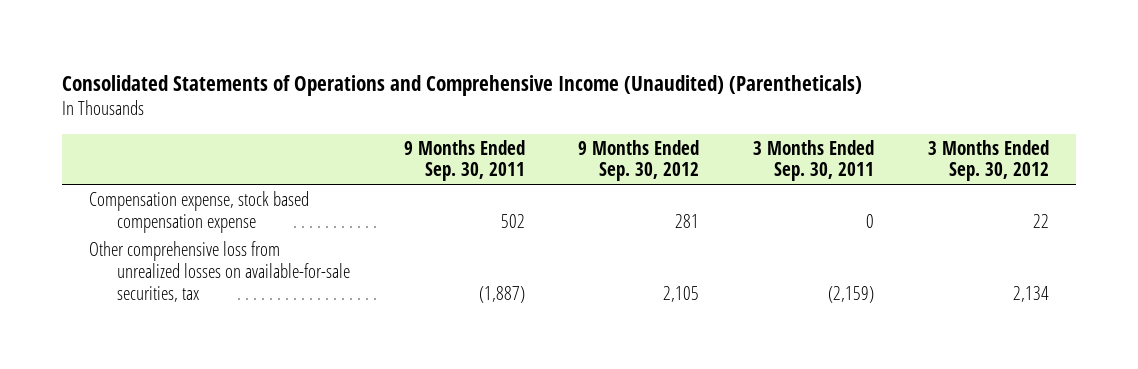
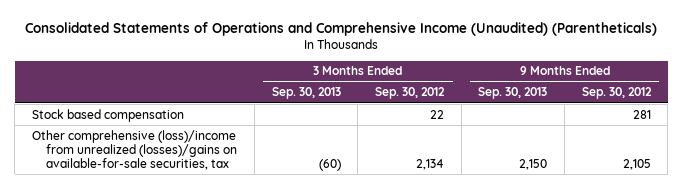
[403,139,525,182] 9 Months Ended Sep. 30, 2011 -> none
[753,139,875,182] 3 Months Ended Sep. 30, 2011 -> none
none -> [271,87,341,100] Sep. 30, 2013
none -> [478,87,548,100] Sep. 30, 2013
[88,190,309,233] Compensation expense, stock based compensation expense -> [31,108,184,122] Stock based compensation
[88,240,350,302] Other comprehensive loss from unrealized losses on available-for-sale securities, tax -> [31,129,238,171] Other comprehensive (loss)/income from unrealized (losses)/gains on available-for-sale securities, tax

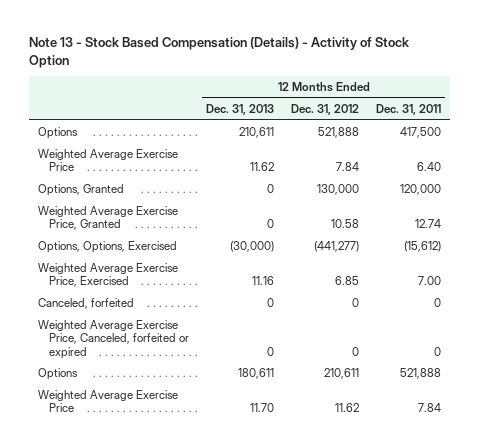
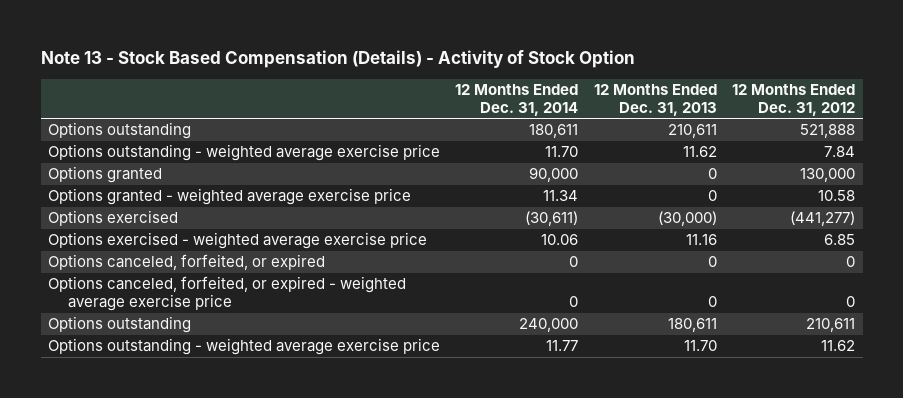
[376,103,442,115] Dec. 31, 2011 -> none
none -> [455,84,579,116] 12 Months Ended Dec. 31, 2014
[37,127,78,140] Options -> [48,122,192,140] Options outstanding
[37,149,178,172] Weighted Average Exercise Price -> [48,144,441,162] Options outstanding - weighted average exercise price
[37,184,124,197] Options, Granted -> [48,166,163,184] Options granted
[37,206,178,231] Weighted Average Exercise Price, Granted -> [48,188,412,206] Options granted - weighted average exercise price
[37,241,177,254] Options, Options, Exercised -> [48,210,179,227] Options exercised
[37,263,178,288] Weighted Average Exercise Price, Exercised -> [48,232,428,250] Options exercised - weighted average exercise price
[37,298,134,310] Canceled, forfeited -> [48,254,326,271] Options canceled, forfeited, or expired
[37,320,190,359] Weighted Average Exercise Price, Canceled, forfeited or expired -> [48,276,407,312] Options canceled, forfeited, or expired - weighted average exercise price
[37,368,78,381] Options -> [48,316,192,334] Options outstanding
[37,390,178,413] Weighted Average Exercise Price -> [48,338,441,356] Options outstanding - weighted average exercise price

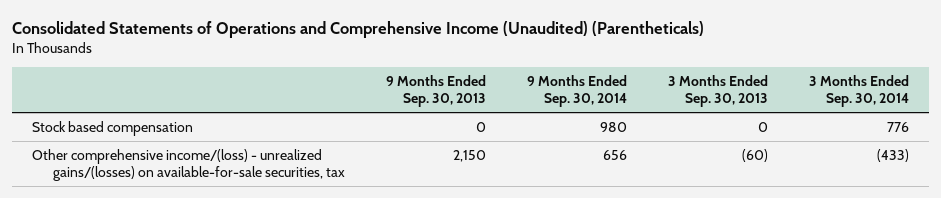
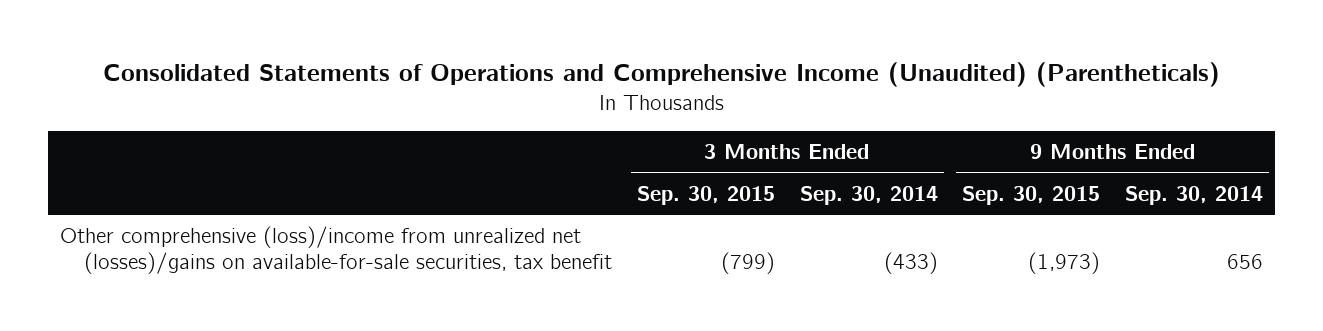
[385,74,486,108] 9 Months Ended Sep. 30, 2013 -> none
[667,74,768,108] 3 Months Ended Sep. 30, 2013 -> none
none -> [637,185,776,205] Sep. 30, 2015
none -> [962,185,1101,205] Sep. 30, 2015
[32,120,194,136] Stock based compensation -> none
[32,148,345,182] Other comprehensive income/(loss) - unrealized gains/(losses) on available-for-sale securities, tax -> [60,226,613,275] Other comprehensive (loss)/income from unrealized net (losses)/gains on available-for-sale securities, tax benefit

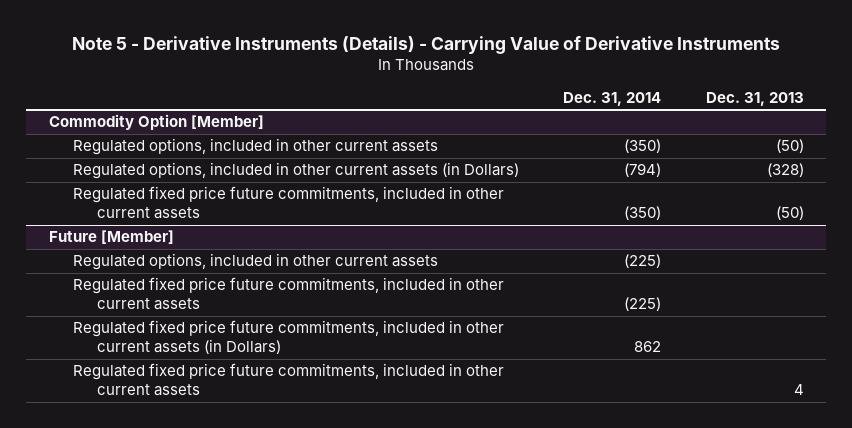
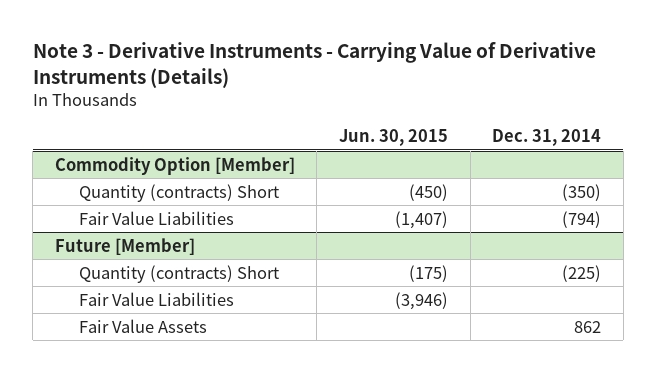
[72,35,781,54] Note 5 - Derivative Instruments (Details) - Carrying Value of Derivative Instruments -> [32,42,596,88] Note 3 - Derivative Instruments - Carrying Value of Derivative Instruments (Details)
[705,92,804,107] Dec. 31, 2013 -> none
none -> [338,129,448,147] Jun. 30, 2015
[72,186,504,220] Regulated fixed price future commitments, included in other current assets -> none
[72,138,438,156] Regulated options, included in other current assets -> [78,183,279,202] Quantity (contracts) Short
[72,162,519,180] Regulated options, included in other current assets (in Dollars) -> [78,210,234,225] Fair Value Liabilities
[72,277,504,311] Regulated fixed price future commitments, included in other current assets -> none
[72,363,504,397] Regulated fixed price future commitments, included in other current assets -> none
[72,253,438,271] Regulated options, included in other current assets -> [78,264,279,283] Quantity (contracts) Short
none -> [78,291,234,306] Fair Value Liabilities
[72,320,504,355] Regulated fixed price future commitments, included in other current assets (in Dollars) -> [78,318,207,333] Fair Value Assets

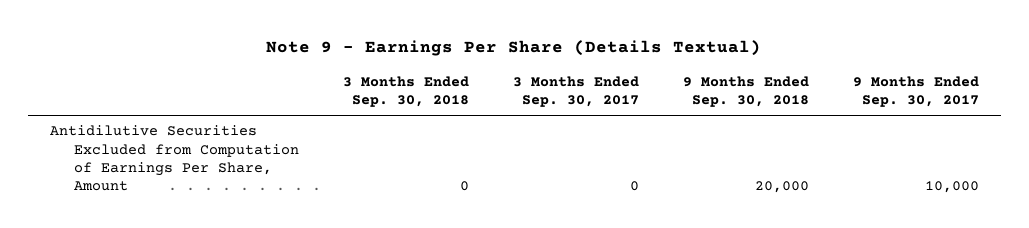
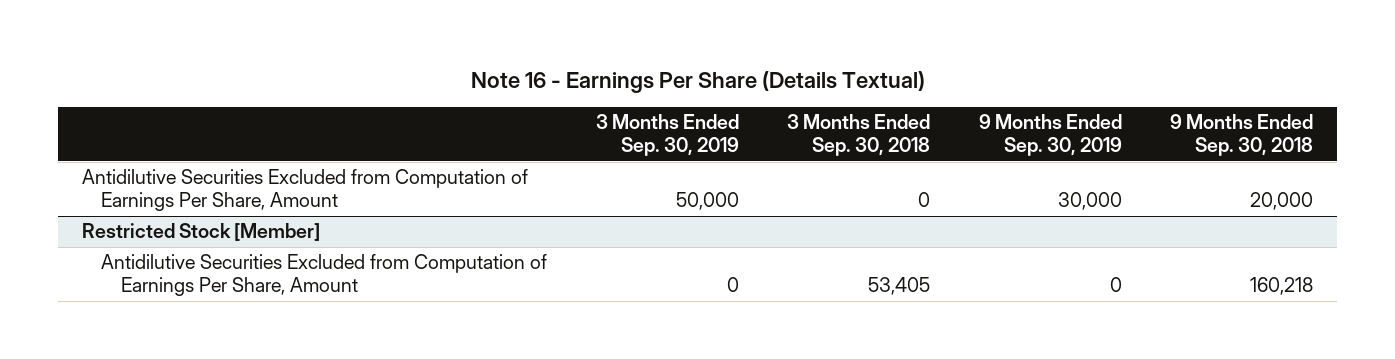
[266,39,762,56] Note 9 - Earnings Per Share (Details Textual) -> [470,70,925,93] Note 16 - Earnings Per Share (Details Textual)
[513,76,640,108] 3 Months Ended Sep. 30, 2017 -> none
[852,76,979,108] 9 Months Ended Sep. 30, 2017 -> none
none -> [595,114,739,157] 3 Months Ended Sep. 30, 2019
none -> [978,114,1122,157] 9 Months Ended Sep. 30, 2019
none -> [81,223,320,242] Restricted Stock [Member]
none -> [101,254,548,297] Antidilutive Securities Excluded from Computation of Earnings Per Share, Amount

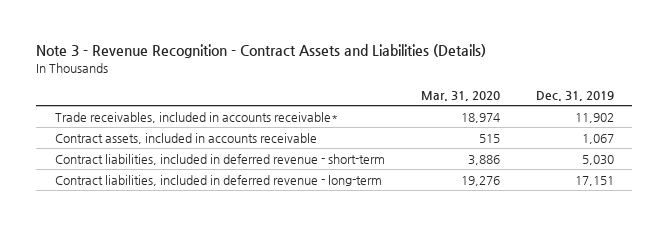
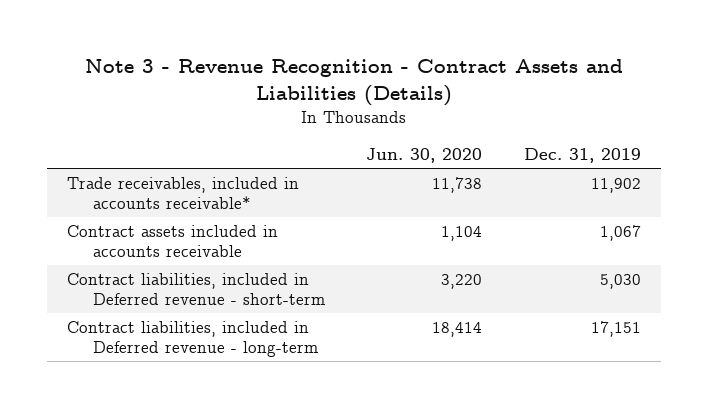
[420,90,500,101] Mar. 31, 2020 -> none
none -> [366,148,483,164] Jun. 30, 2020
[54,132,317,144] Contract assets, included in accounts receivable -> [67,224,279,258] Contract assets included in accounts receivable
[54,153,385,165] Contract liabilities, included in deferred revenue - short-term -> [67,272,326,306] Contract liabilities, included in Deferred revenue - short-term
[54,174,382,186] Contract liabilities, included in deferred revenue - long-term -> [67,320,319,358] Contract liabilities, included in Deferred revenue - long-term

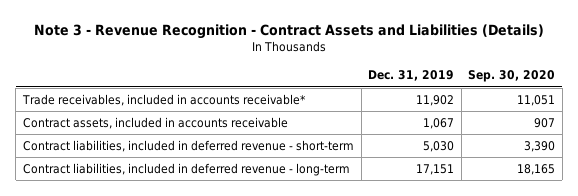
[366,148,483,164] Jun. 30, 2020 -> none
none -> [468,70,556,83] Sep. 30, 2020
[67,224,279,258] Contract assets included in accounts receivable -> [23,116,289,129] Contract assets, included in accounts receivable
[67,272,326,306] Contract liabilities, included in Deferred revenue - short-term -> [23,139,355,152] Contract liabilities, included in deferred revenue - short-term
[67,320,319,358] Contract liabilities, included in Deferred revenue - long-term -> [23,162,351,176] Contract liabilities, included in deferred revenue - long-term

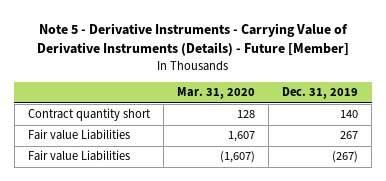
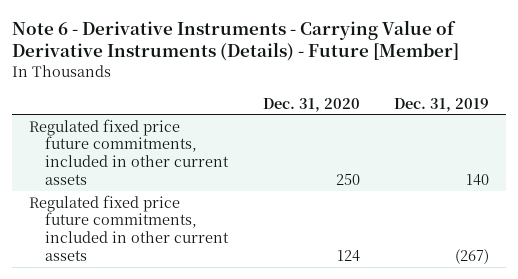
[37,22,350,56] Note 5 - Derivative Instruments - Carrying Value of Derivative Instruments (Details) - Future [Member] -> [11,19,459,62] Note 6 - Derivative Instruments - Carrying Value of Derivative Instruments (Details) - Future [Member]
[177,87,256,100] Mar. 31, 2020 -> none
none -> [262,97,360,112] Dec. 31, 2020
[27,129,130,141] Fair value Liabilities -> none
[27,108,151,122] Contract quantity short -> [29,118,230,186] Regulated fixed price future commitments, included in other current assets
[27,150,130,162] Fair value Liabilities -> [29,194,230,262] Regulated fixed price future commitments, included in other current assets

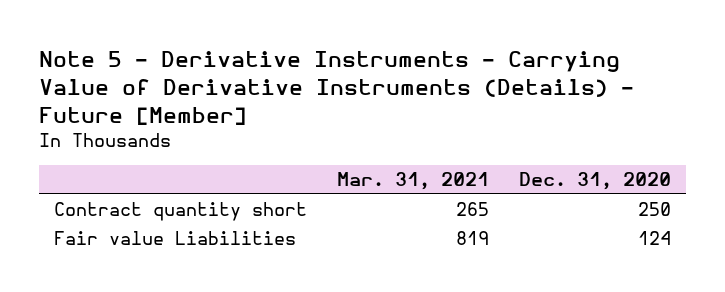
[11,19,459,62] Note 6 - Derivative Instruments - Carrying Value of Derivative Instruments (Details) - Future [Member] -> [39,51,635,125] Note 5 - Derivative Instruments - Carrying Value of Derivative Instruments (Details) - Future [Member]
[394,97,490,112] Dec. 31, 2019 -> none
none -> [337,172,490,191] Mar. 31, 2021
[29,118,230,186] Regulated fixed price future commitments, included in other current assets -> [54,202,308,222] Contract quantity short
[29,194,230,262] Regulated fixed price future commitments, included in other current assets -> [54,231,297,246] Fair value Liabilities

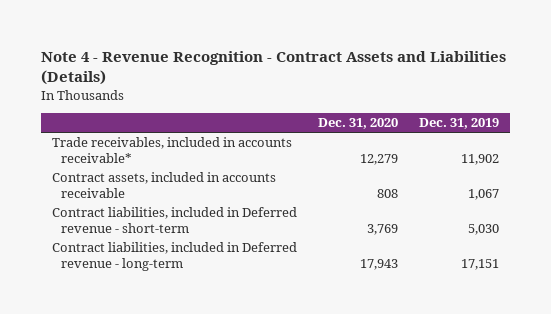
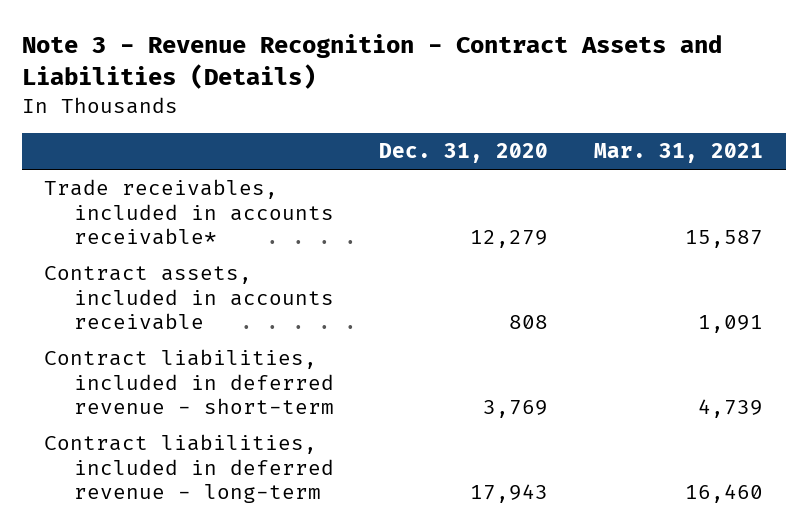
[41,50,507,85] Note 4 - Revenue Recognition - Contract Assets and Liabilities (Details) -> [21,34,722,90] Note 3 - Revenue Recognition - Contract Assets and Liabilities (Details)
[419,118,500,130] Dec. 31, 2019 -> none
none -> [594,143,764,164] Mar. 31, 2021
[51,207,297,234] Contract liabilities, included in Deferred revenue - short-term -> [44,349,334,415] Contract liabilities, included in deferred revenue - short-term
[51,242,297,272] Contract liabilities, included in Deferred revenue - long-term -> [44,434,334,504] Contract liabilities, included in deferred revenue - long-term

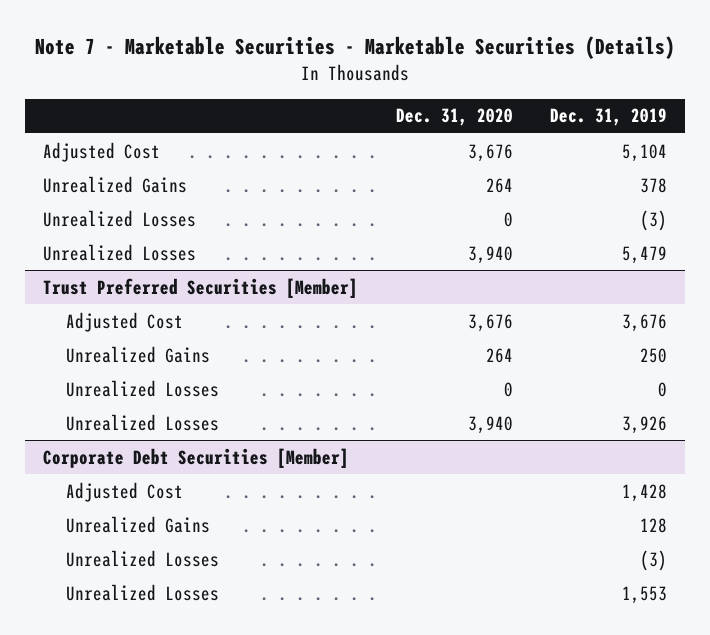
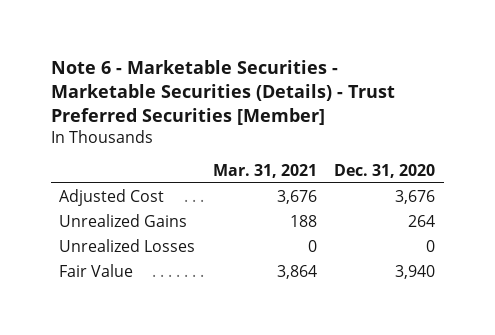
[35,36,676,60] Note 7 - Marketable Securities - Marketable Securities (Details) -> [50,60,395,125] Note 6 - Marketable Securities - Marketable Securities (Details) - Trust Preferred Securities [Member]
[549,108,667,127] Dec. 31, 2019 -> none
none -> [212,163,317,178] Mar. 31, 2021
[43,277,359,298] Trust Preferred Securities [Member] -> none
[66,311,184,332] Adjusted Cost -> none
[66,345,211,363] Unrealized Gains -> none
[66,379,220,397] Unrealized Losses -> none
[66,413,220,431] Unrealized Losses -> none
[43,447,350,468] Corporate Debt Securities [Member] -> none
[66,481,184,502] Adjusted Cost -> none
[66,515,211,533] Unrealized Gains -> none
[66,549,220,567] Unrealized Losses -> none
[66,583,220,601] Unrealized Losses -> none
[43,243,197,261] Unrealized Losses -> [59,263,134,277] Fair Value

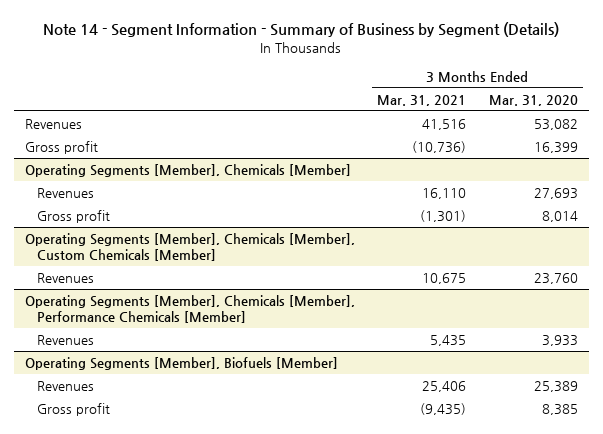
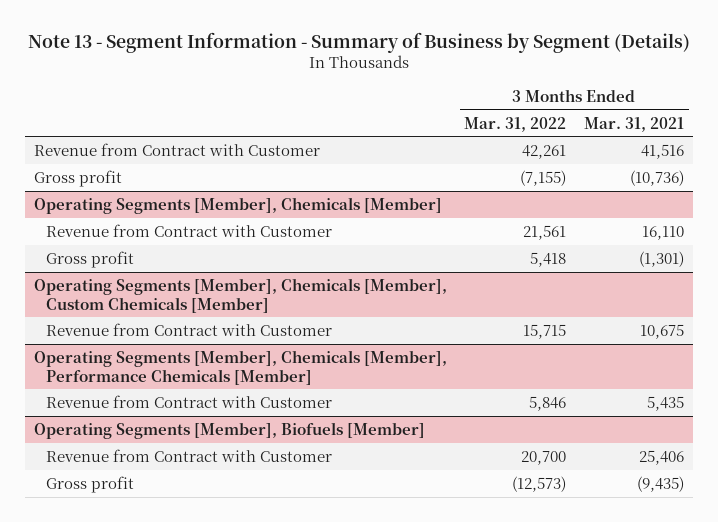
[43,22,560,38] Note 14 - Segment Information - Summary of Business by Segment (Details) -> [27,31,690,53] Note 13 - Segment Information - Summary of Business by Segment (Details)
[488,94,578,106] Mar. 31, 2020 -> none
none -> [464,116,567,132] Mar. 31, 2022
[25,118,83,129] Revenues -> [33,142,320,156] Revenue from Contract with Customer
[36,187,94,198] Revenues -> [46,223,333,237] Revenue from Contract with Customer
[36,272,94,283] Revenues -> [46,322,333,336] Revenue from Contract with Customer
[36,334,94,345] Revenues -> [46,394,333,408] Revenue from Contract with Customer
[36,380,94,391] Revenues -> [46,448,333,462] Revenue from Contract with Customer

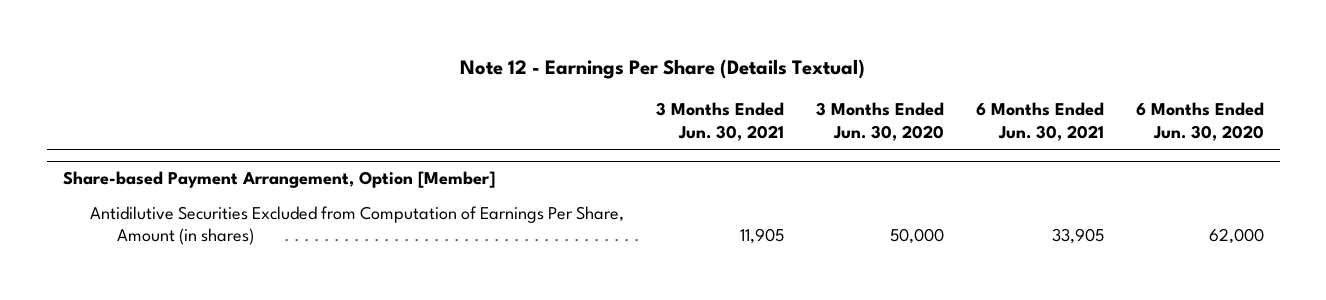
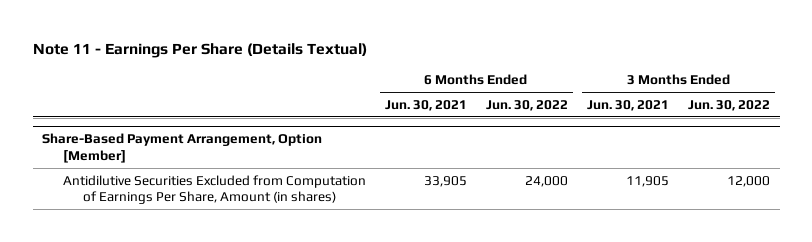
[460,59,866,80] Note 12 - Earnings Per Share (Details Textual) -> [32,42,367,58] Note 11 - Earnings Per Share (Details Textual)
[815,102,944,141] 3 Months Ended Jun. 30, 2020 -> none
[1135,102,1264,141] 6 Months Ended Jun. 30, 2020 -> none
none -> [486,99,569,111] Jun. 30, 2022
none -> [688,99,771,111] Jun. 30, 2022
[62,171,495,189] Share-based Payment Arrangement, Option [Member] -> [42,133,323,163] Share-Based Payment Arrangement, Option [Member]

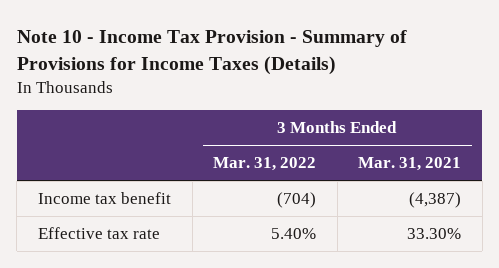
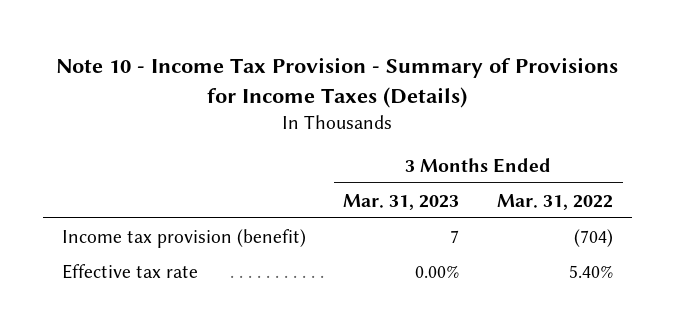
[358,157,462,172] Mar. 31, 2021 -> none
none -> [343,193,460,210] Mar. 31, 2023
[37,192,171,205] Income tax benefit -> [61,228,306,248] Income tax provision (benefit)

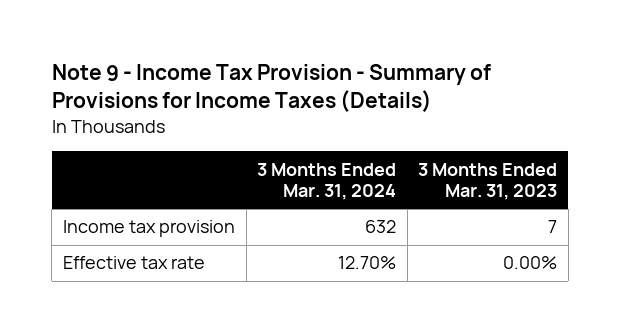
[56,56,619,108] Note 10 - Income Tax Provision - Summary of Provisions for Income Taxes (Details) -> [51,64,491,113] Note 9 - Income Tax Provision - Summary of Provisions for Income Taxes (Details)
[497,193,614,210] Mar. 31, 2022 -> none
none -> [257,162,397,200] 3 Months Ended Mar. 31, 2024
[61,228,306,248] Income tax provision (benefit) -> [62,220,235,238] Income tax provision

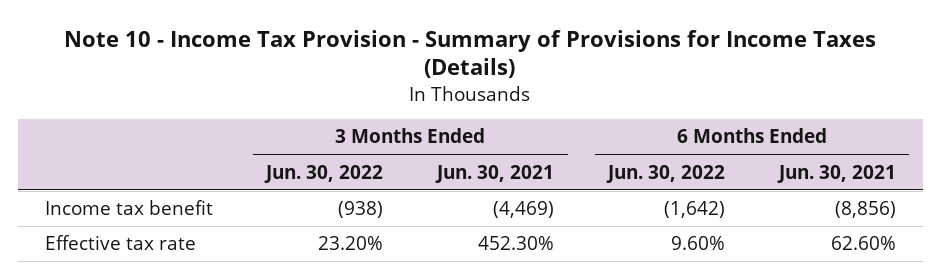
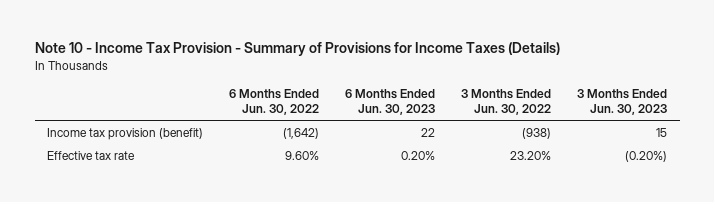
[435,164,555,183] Jun. 30, 2021 -> none
[776,164,896,183] Jun. 30, 2021 -> none
none -> [345,88,436,116] 6 Months Ended Jun. 30, 2023
none -> [576,88,667,116] 3 Months Ended Jun. 30, 2023
[44,200,213,216] Income tax benefit -> [47,127,204,140] Income tax provision (benefit)

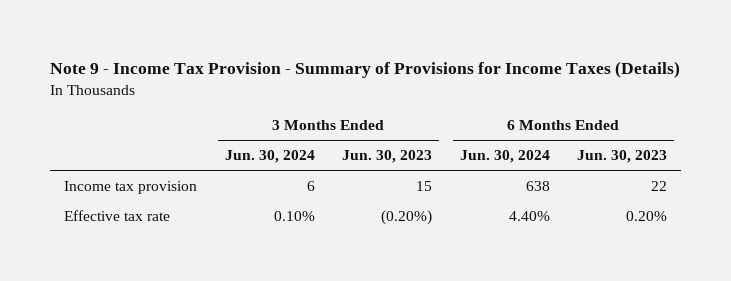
[34,42,560,57] Note 10 - Income Tax Provision - Summary of Provisions for Income Taxes (Details) -> [50,60,681,78] Note 9 - Income Tax Provision - Summary of Provisions for Income Taxes (Details)
[229,88,320,116] 6 Months Ended Jun. 30, 2022 -> none
[460,88,551,116] 3 Months Ended Jun. 30, 2022 -> none
none -> [224,150,315,164] Jun. 30, 2024
none -> [459,150,550,164] Jun. 30, 2024
[47,127,204,140] Income tax provision (benefit) -> [63,181,197,195] Income tax provision

